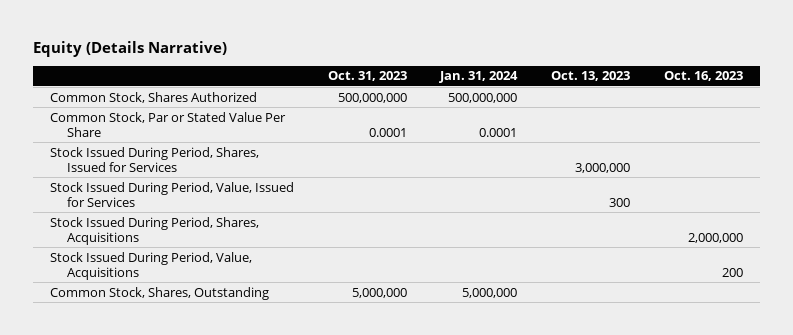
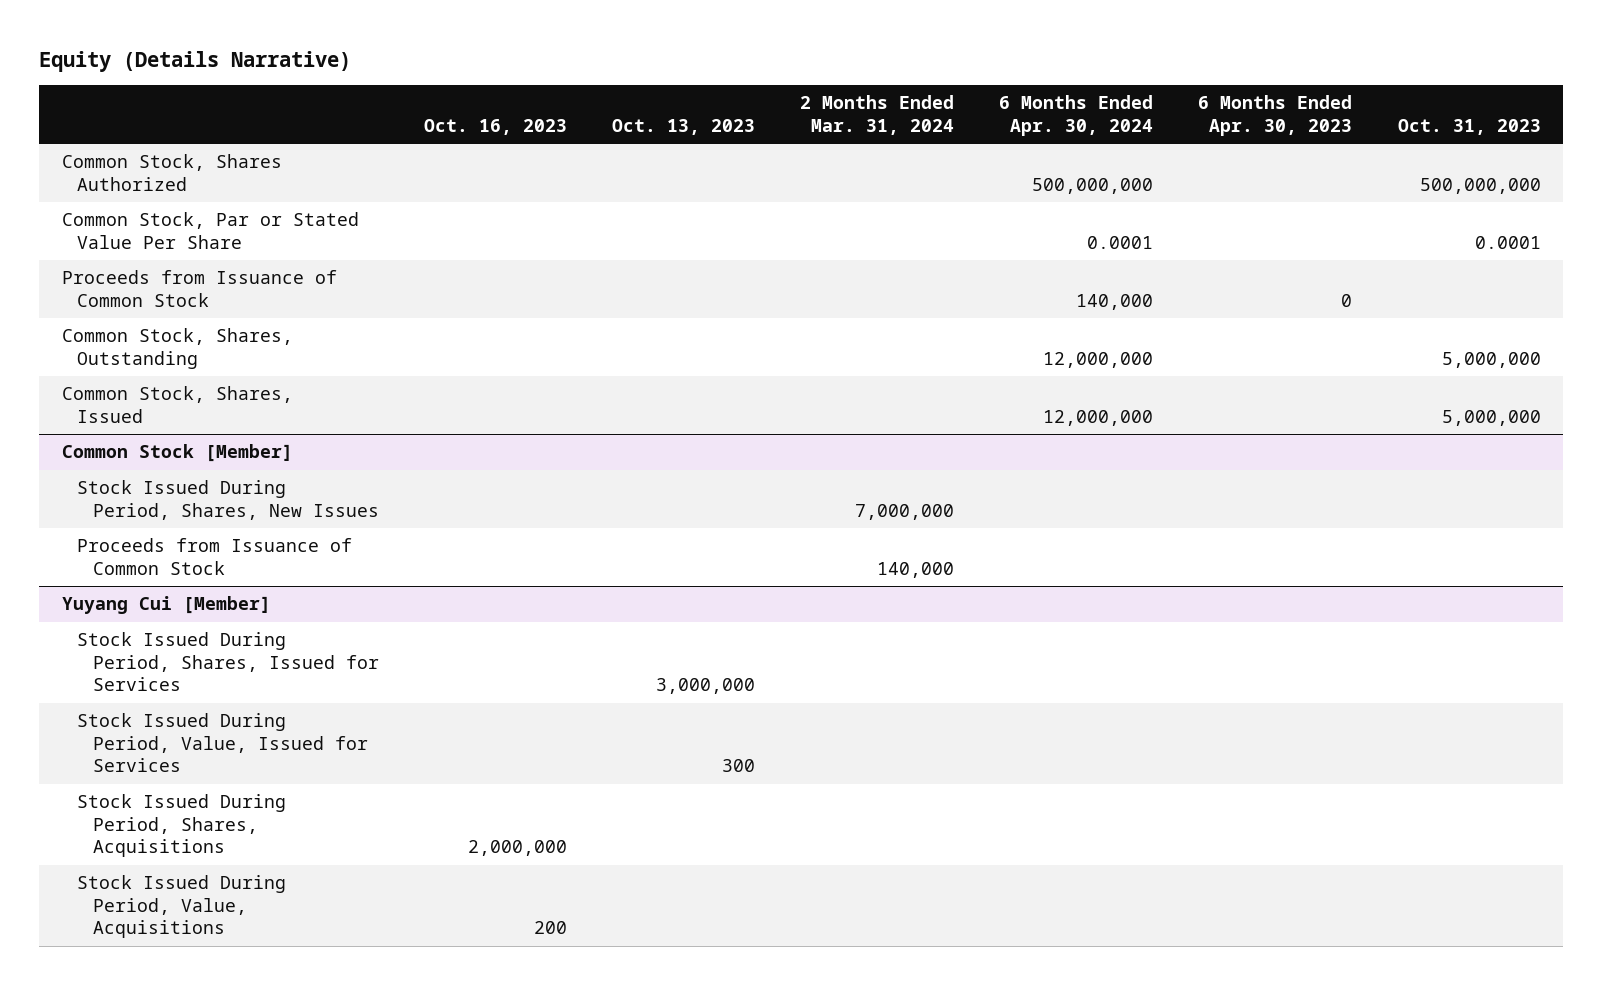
[439,71,519,84] Jan. 31, 2024 -> none
none -> [800,95,955,135] 2 Months Ended Mar. 31, 2024
none -> [999,95,1154,136] 6 Months Ended Apr. 30, 2024
none -> [1198,95,1353,136] 6 Months Ended Apr. 30, 2023
[49,146,259,172] Stock Issued During Period, Shares, Issued for Services -> none
[49,181,294,207] Stock Issued During Period, Value, Issued for Services -> none
[49,216,259,245] Stock Issued During Period, Shares, Acquisitions -> none
[49,251,252,280] Stock Issued During Period, Value, Acquisitions -> none
none -> [61,270,337,307] Proceeds from Issuance of Common Stock
none -> [61,386,293,423] Common Stock, Shares, Issued
none -> [61,444,293,463] Common Stock [Member]
none -> [77,480,379,520] Stock Issued During Period, Shares, New Issues
none -> [77,538,353,575] Proceeds from Issuance of Common Stock
none -> [61,596,271,615] Yuyang Cui [Member]
none -> [77,632,379,692] Stock Issued During Period, Shares, Issued for Services
none -> [77,713,368,773] Stock Issued During Period, Value, Issued for Services
none -> [77,794,287,858] Stock Issued During Period, Shares, Acquisitions
none -> [77,875,287,939] Stock Issued During Period, Value, Acquisitions

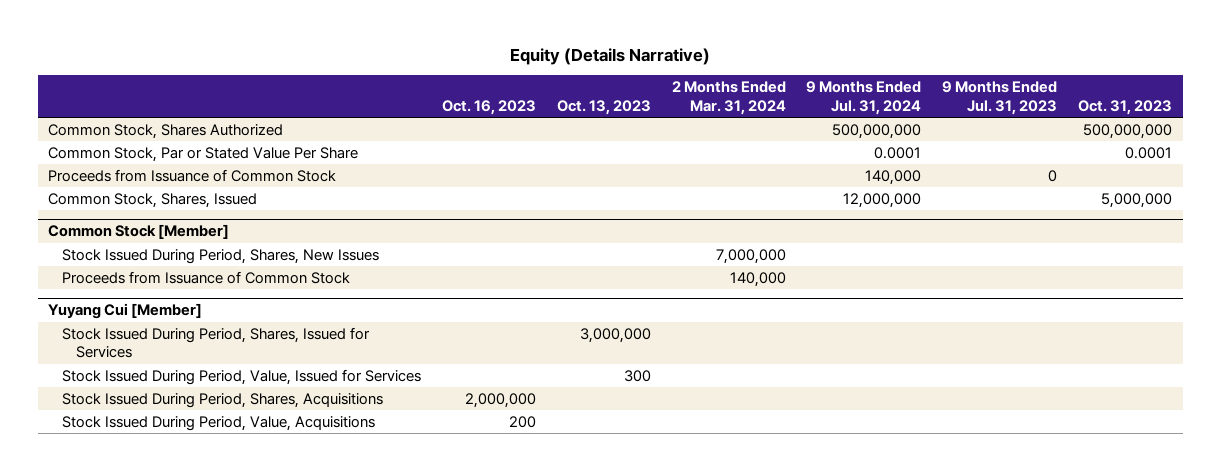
[999,95,1154,136] 6 Months Ended Apr. 30, 2024 -> none
[1198,95,1353,136] 6 Months Ended Apr. 30, 2023 -> none
none -> [806,81,922,115] 9 Months Ended Jul. 31, 2024
none -> [942,81,1058,115] 9 Months Ended Jul. 31, 2023
[61,328,293,369] Common Stock, Shares, Outstanding -> none

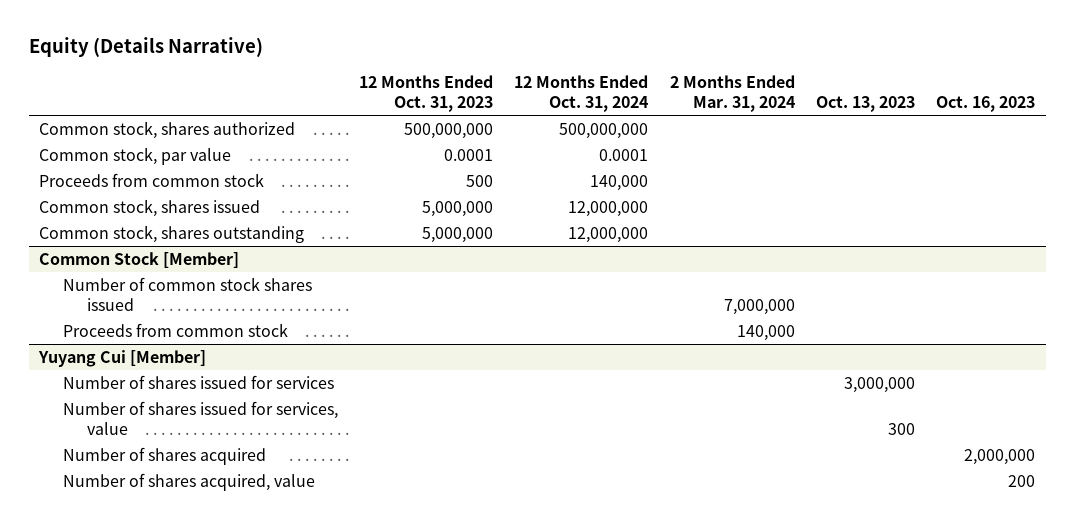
[806,81,922,115] 9 Months Ended Jul. 31, 2024 -> none
[942,81,1058,115] 9 Months Ended Jul. 31, 2023 -> none
[1078,99,1173,115] Oct. 31, 2023 -> none
none -> [359,74,494,113] 12 Months Ended Oct. 31, 2023
none -> [514,74,649,113] 12 Months Ended Oct. 31, 2024
[48,123,284,139] Common Stock, Shares Authorized -> [39,120,296,139] Common stock, shares authorized
[48,146,359,162] Common Stock, Par or Stated Value Per Share -> [39,146,232,165] Common stock, par value
[48,168,337,182] Proceeds from Issuance of Common Stock -> [39,172,265,187] Proceeds from common stock
[48,192,258,208] Common Stock, Shares, Issued -> [39,198,261,217] Common stock, shares issued
none -> [39,224,305,243] Common stock, shares outstanding
[61,248,379,264] Stock Issued During Period, Shares, New Issues -> [63,276,313,312] Number of common stock shares issued
[61,270,350,284] Proceeds from Issuance of Common Stock -> [63,322,289,337] Proceeds from common stock
[61,326,370,359] Stock Issued During Period, Shares, Issued for Services -> [63,374,335,389] Number of shares issued for services
[61,368,421,385] Stock Issued During Period, Value, Issued for Services -> [63,400,339,436] Number of shares issued for services, value
[61,392,383,408] Stock Issued During Period, Shares, Acquisitions -> [63,446,267,465] Number of shares acquired
[61,415,375,431] Stock Issued During Period, Value, Acquisitions -> [63,472,316,491] Number of shares acquired, value

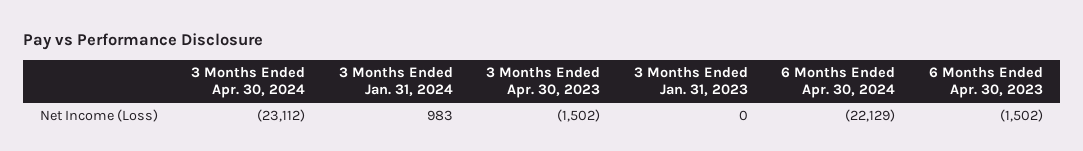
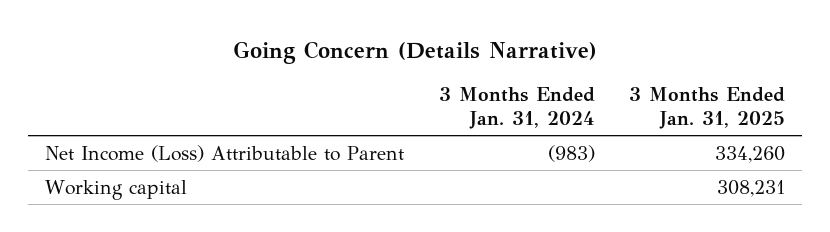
[22,33,263,51] Pay vs Performance Disclosure -> [233,41,598,65] Going Concern (Details Narrative)
[191,66,306,99] 3 Months Ended Apr. 30, 2024 -> none
[486,66,601,99] 3 Months Ended Apr. 30, 2023 -> none
[633,66,748,97] 3 Months Ended Jan. 31, 2023 -> none
[781,66,896,99] 6 Months Ended Apr. 30, 2024 -> none
[928,66,1043,99] 6 Months Ended Apr. 30, 2023 -> none
none -> [629,87,786,130] 3 Months Ended Jan. 31, 2025
[39,108,158,122] Net Income (Loss) -> [44,144,404,162] Net Income (Loss) Attributable to Parent
[426,109,453,121] 983 -> [547,144,595,162] (983)
none -> [44,179,187,200] Working capital

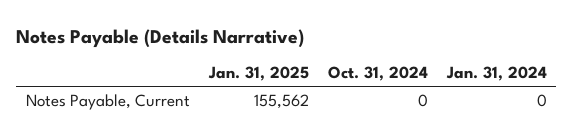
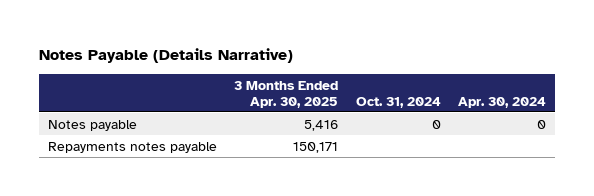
[207,66,309,82] Jan. 31, 2025 -> none
[445,66,547,82] Jan. 31, 2024 -> none
none -> [234,80,339,108] 3 Months Ended Apr. 30, 2025
none -> [458,96,547,108] Apr. 30, 2024
[25,93,190,110] Notes Payable, Current -> [47,119,137,131] Notes payable
none -> [47,141,217,153] Repayments notes payable

